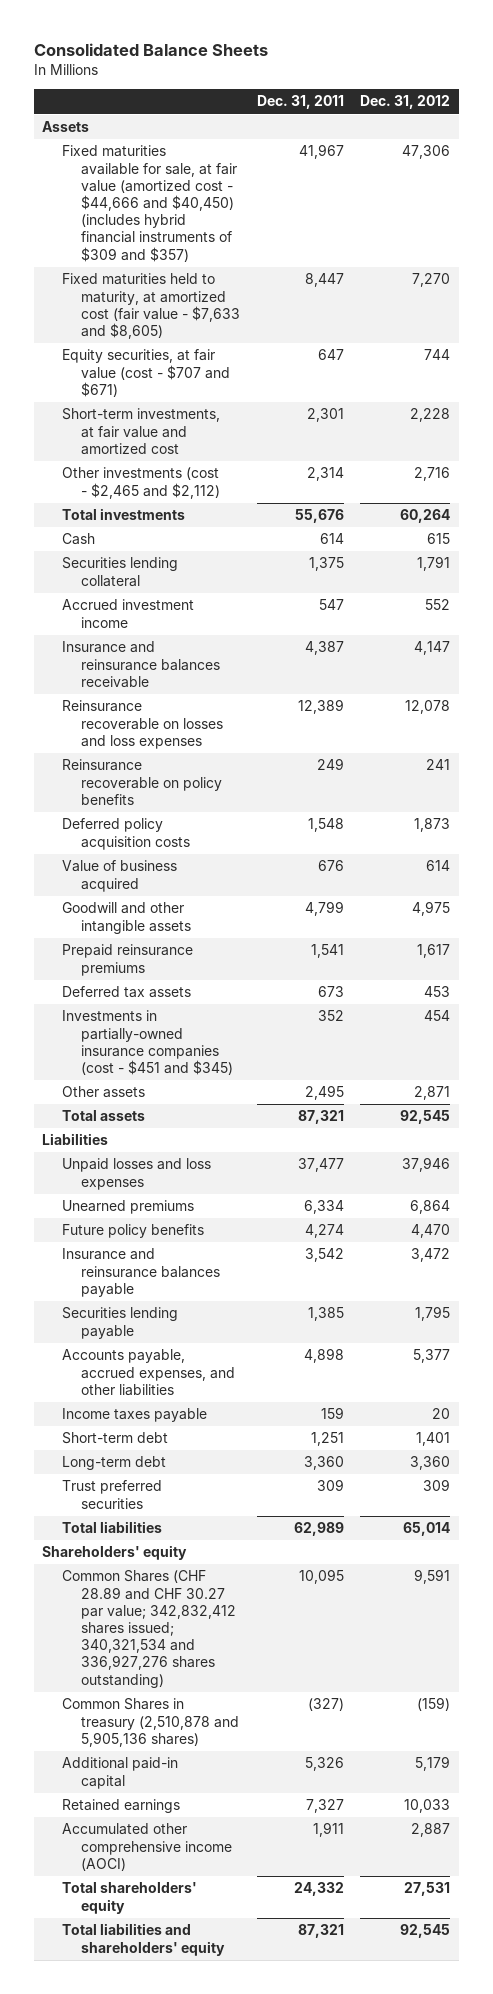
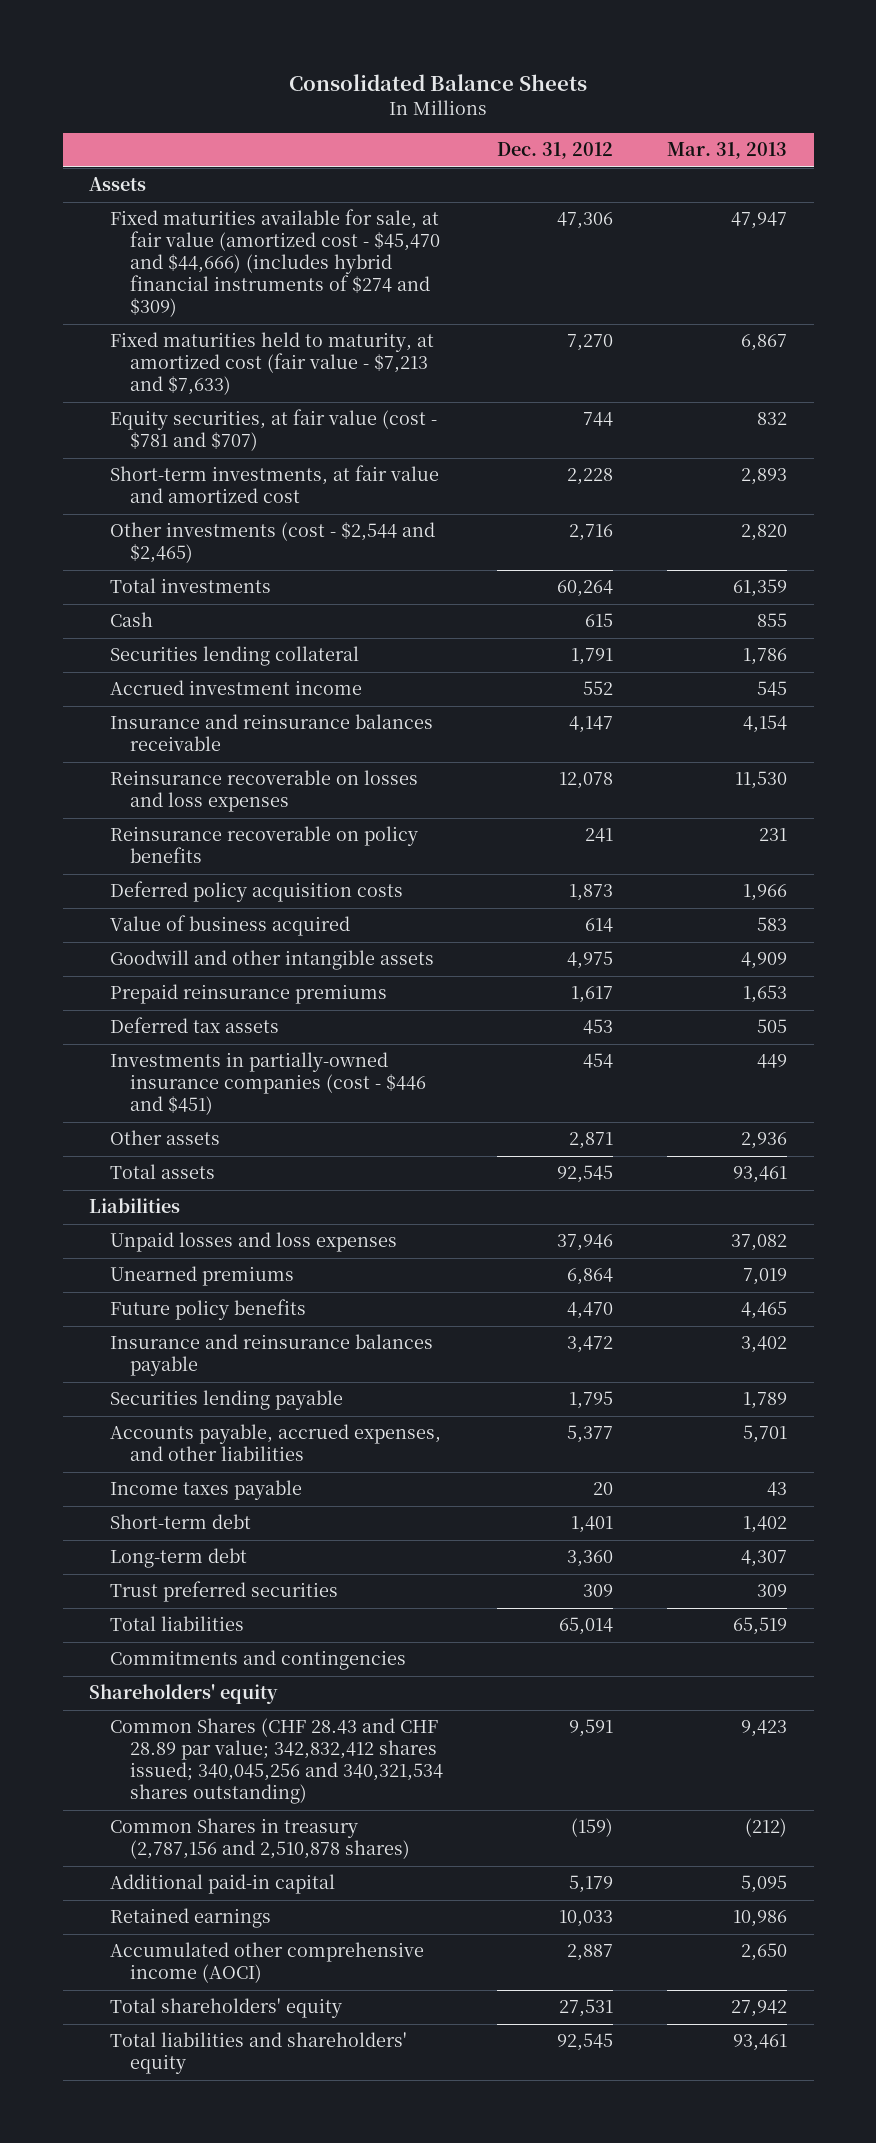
[256,95,344,110] Dec. 31, 2011 -> none
none -> [666,142,787,160] Mar. 31, 2013
[61,145,238,262] Fixed maturities available for sale, at fair value (amortized cost - $44,666 and $40,450) (includes hybrid financial instruments of $309 and $357) -> [109,209,441,318] Fixed maturities available for sale, at fair value (amortized cost - $45,470 and $44,666) (includes hybrid financial instruments of $274 and $309)
[61,273,241,339] Fixed maturities held to maturity, at amortized cost (fair value - $7,633 and $8,605) -> [109,332,434,396] Fixed maturities held to maturity, at amortized cost (fair value - $7,213 and $7,633)
[61,349,231,397] Equity securities, at fair value (cost - $707 and $671) -> [109,409,437,452] Equity securities, at fair value (cost - $781 and $707)
[61,467,221,499] Other investments (cost - $2,465 and $2,112) -> [109,522,435,564] Other investments (cost - $2,544 and $2,465)
[61,1010,234,1075] Investments in partially-owned insurance companies (cost - $451 and $345) -> [109,1052,427,1116] Investments in partially-owned insurance companies (cost - $446 and $451)
none -> [109,1650,406,1671] Commitments and contingencies
[61,1570,237,1688] Common Shares (CHF 28.89 and CHF 30.27 par value; 342,832,412 shares issued; 340,321,534 and 336,927,276 shares outstanding) -> [109,1718,444,1805] Common Shares (CHF 28.43 and CHF 28.89 par value; 342,832,412 shares issued; 340,045,256 and 340,321,534 shares outstanding)
[61,1698,240,1747] Common Shares in treasury (2,510,878 and 5,905,136 shares) -> [109,1818,411,1860] Common Shares in treasury (2,787,156 and 2,510,878 shares)

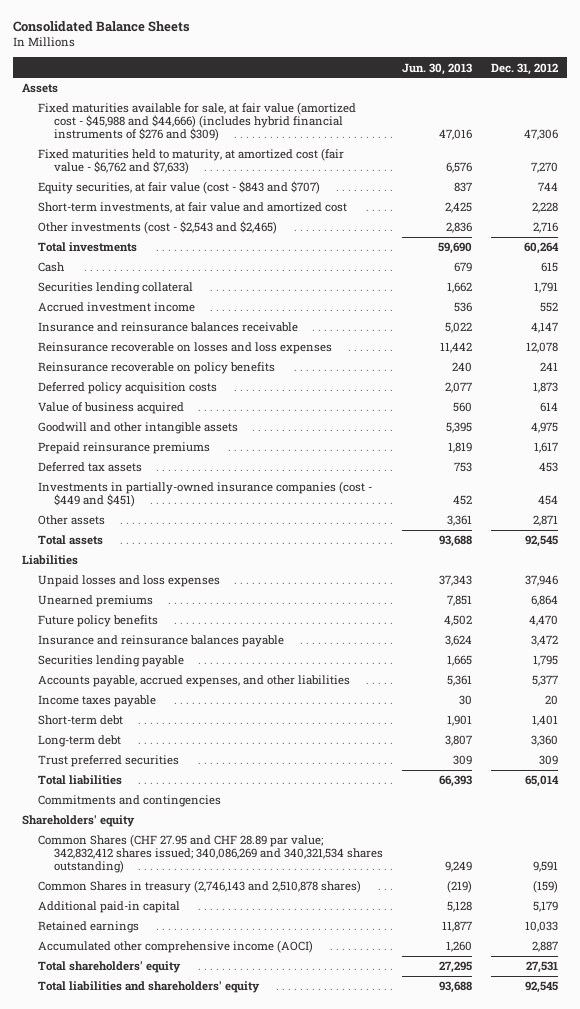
[666,142,787,160] Mar. 31, 2013 -> none
none -> [401,62,472,75] Jun. 30, 2013
[109,209,441,318] Fixed maturities available for sale, at fair value (amortized cost - $45,470 and $44,666) (includes hybrid financial instruments of $274 and $309) -> [38,102,357,142] Fixed maturities available for sale, at fair value (amortized cost - $45,988 and $44,666) (includes hybrid financial instruments of $276 and $309)
[109,332,434,396] Fixed maturities held to maturity, at amortized cost (fair value - $7,213 and $7,633) -> [38,148,345,175] Fixed maturities held to maturity, at amortized cost (fair value - $6,762 and $7,633)
[109,409,437,452] Equity securities, at fair value (cost - $781 and $707) -> [38,181,321,195] Equity securities, at fair value (cost - $843 and $707)
[109,522,435,564] Other investments (cost - $2,544 and $2,465) -> [38,221,278,235] Other investments (cost - $2,543 and $2,465)
[109,1052,427,1116] Investments in partially-owned insurance companies (cost - $446 and $451) -> [38,481,373,508] Investments in partially-owned insurance companies (cost - $449 and $451)
[109,1718,444,1805] Common Shares (CHF 28.43 and CHF 28.89 par value; 342,832,412 shares issued; 340,045,256 and 340,321,534 shares outstanding) -> [38,834,384,874] Common Shares (CHF 27.95 and CHF 28.89 par value; 342,832,412 shares issued; 340,086,269 and 340,321,534 shares outstanding)
[109,1818,411,1860] Common Shares in treasury (2,787,156 and 2,510,878 shares) -> [38,880,362,894] Common Shares in treasury (2,746,143 and 2,510,878 shares)

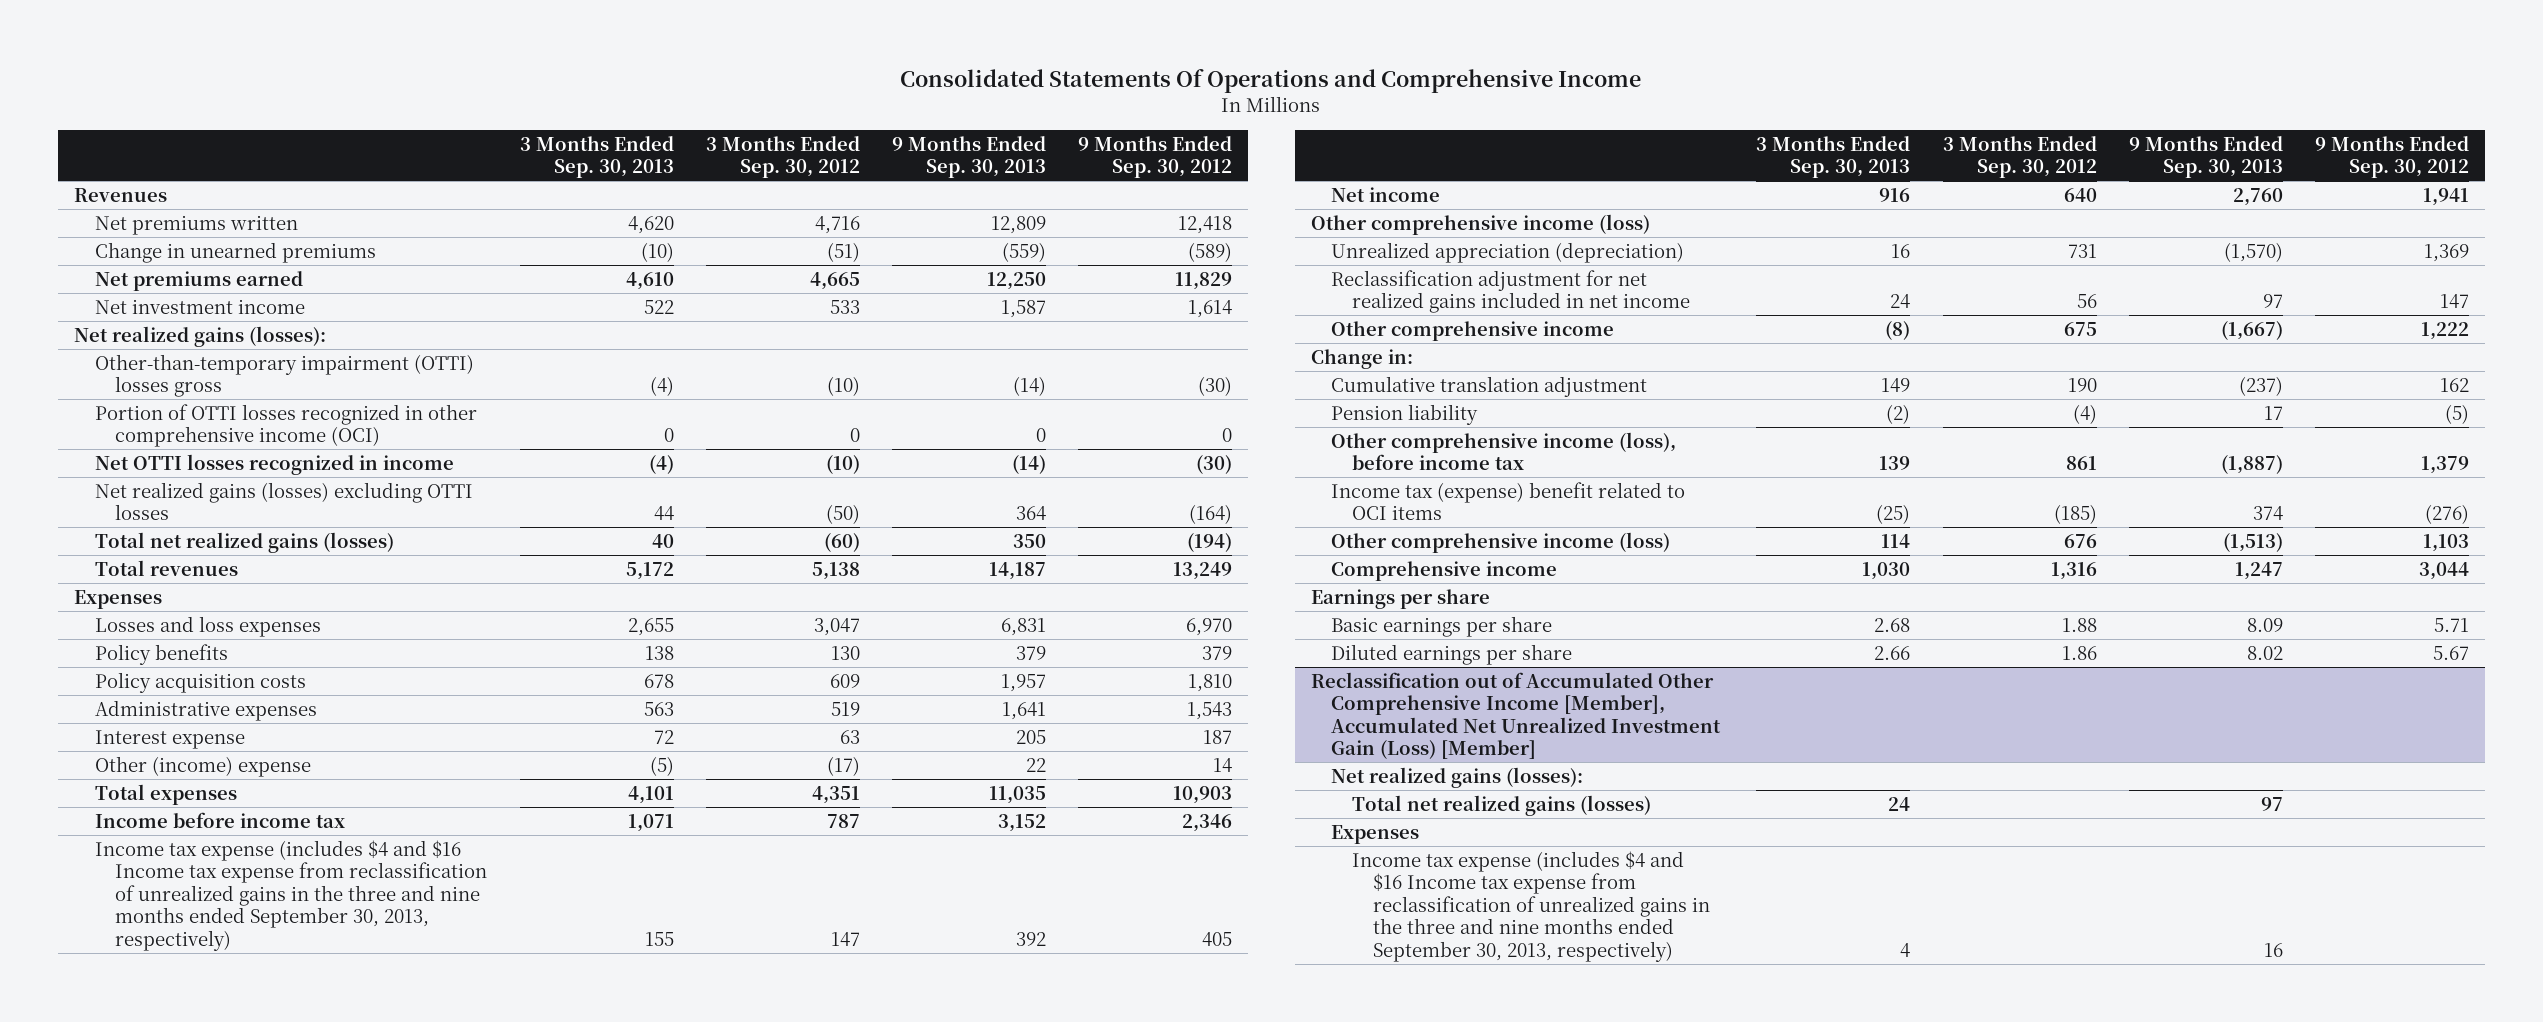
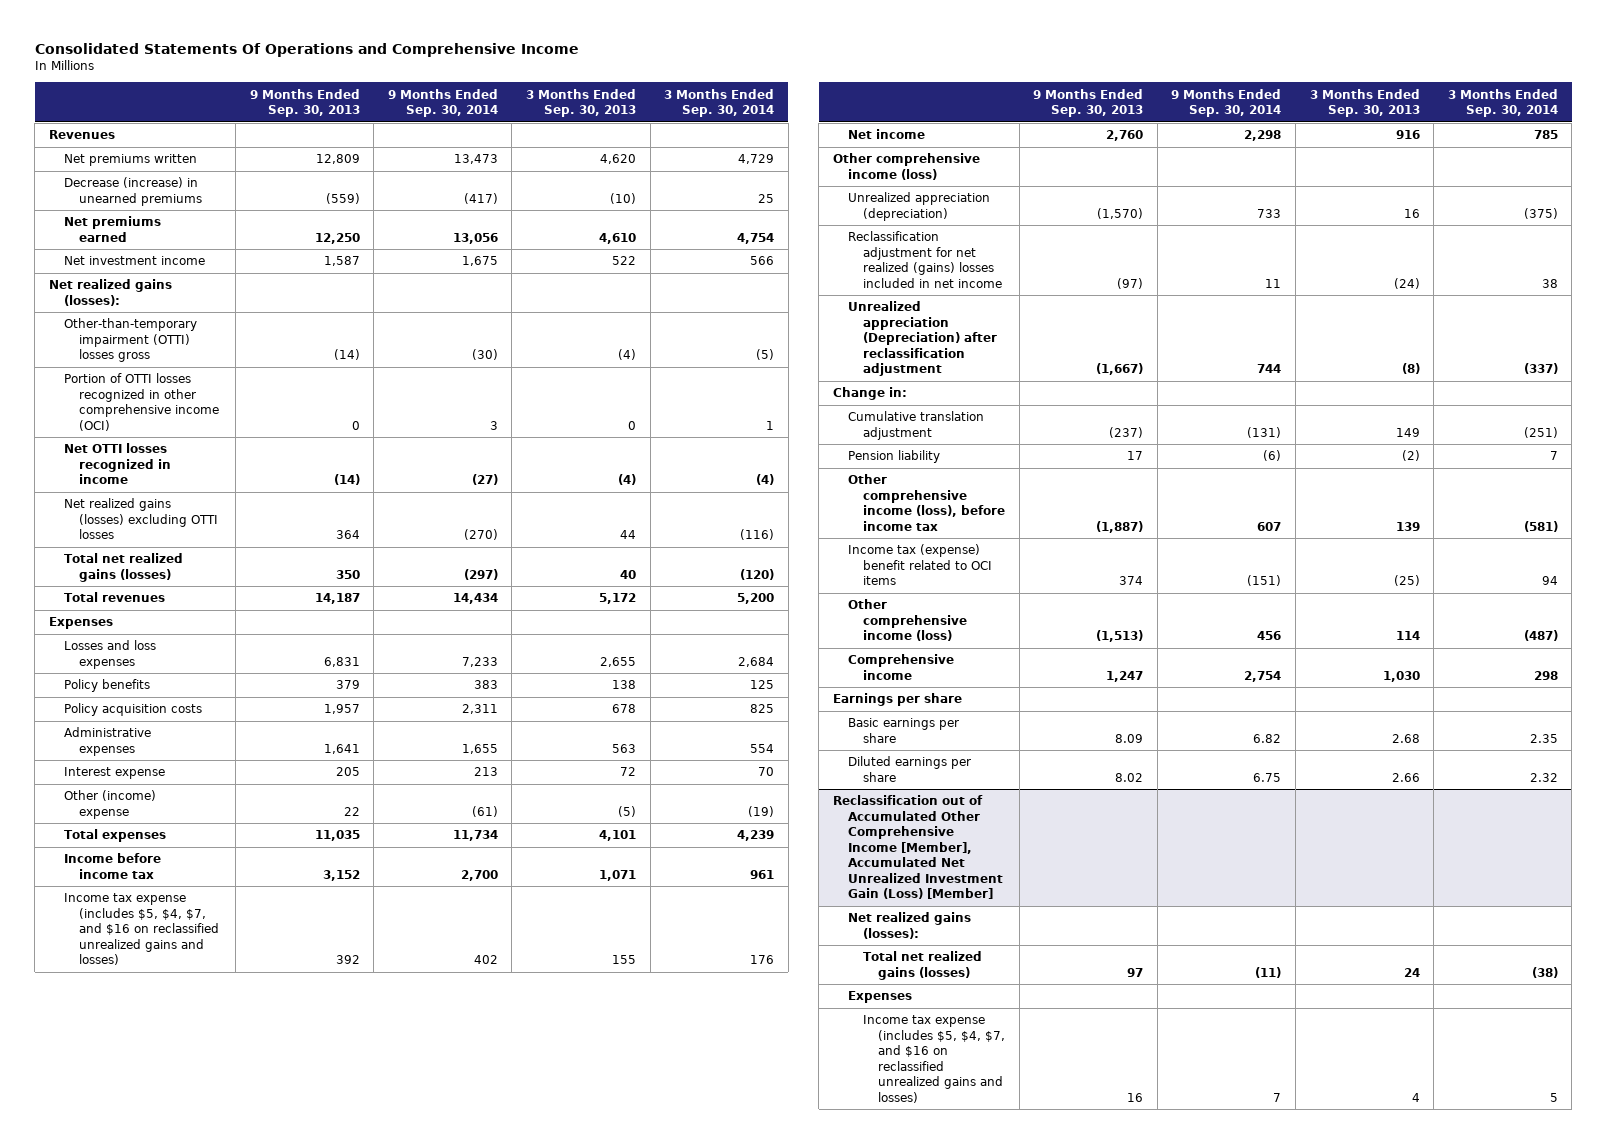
[705,135,860,179] 3 Months Ended Sep. 30, 2012 -> none
[1078,135,1233,179] 9 Months Ended Sep. 30, 2012 -> none
none -> [387,88,498,118] 9 Months Ended Sep. 30, 2014
none -> [664,88,775,118] 3 Months Ended Sep. 30, 2014
[94,241,376,263] Change in unearned premiums -> [64,177,203,206] Decrease (increase) in unearned premiums
[94,839,488,951] Income tax expense (includes $4 and $16 Income tax expense from reclassification of unrealized gains in the three and nine months ended September 30, 2013, respectively) -> [64,893,220,966] Income tax expense (includes $5, $4, $7, and $16 on reclassified unrealized gains and losses)
[1331,269,1691,314] Reclassification adjustment for net realized gains included in net income -> [847,231,1002,288] Reclassification adjustment for net realized (gains) losses included in net income
[1890,294,1911,309] 24 -> [1393,277,1420,289] (24)
[2262,294,2283,309] 97 -> [1117,277,1144,289] (97)
[1331,320,1615,341] Other comprehensive income -> [847,301,997,377] Unrealized appreciation (Depreciation) after reclassification adjustment
[1352,850,1710,962] Income tax expense (includes $4 and $16 Income tax expense from reclassification of unrealized gains in the three and nine months ended September 30, 2013, respectively) -> [862,1015,1006,1103] Income tax expense (includes $5, $4, $7, and $16 on reclassified unrealized gains and losses)

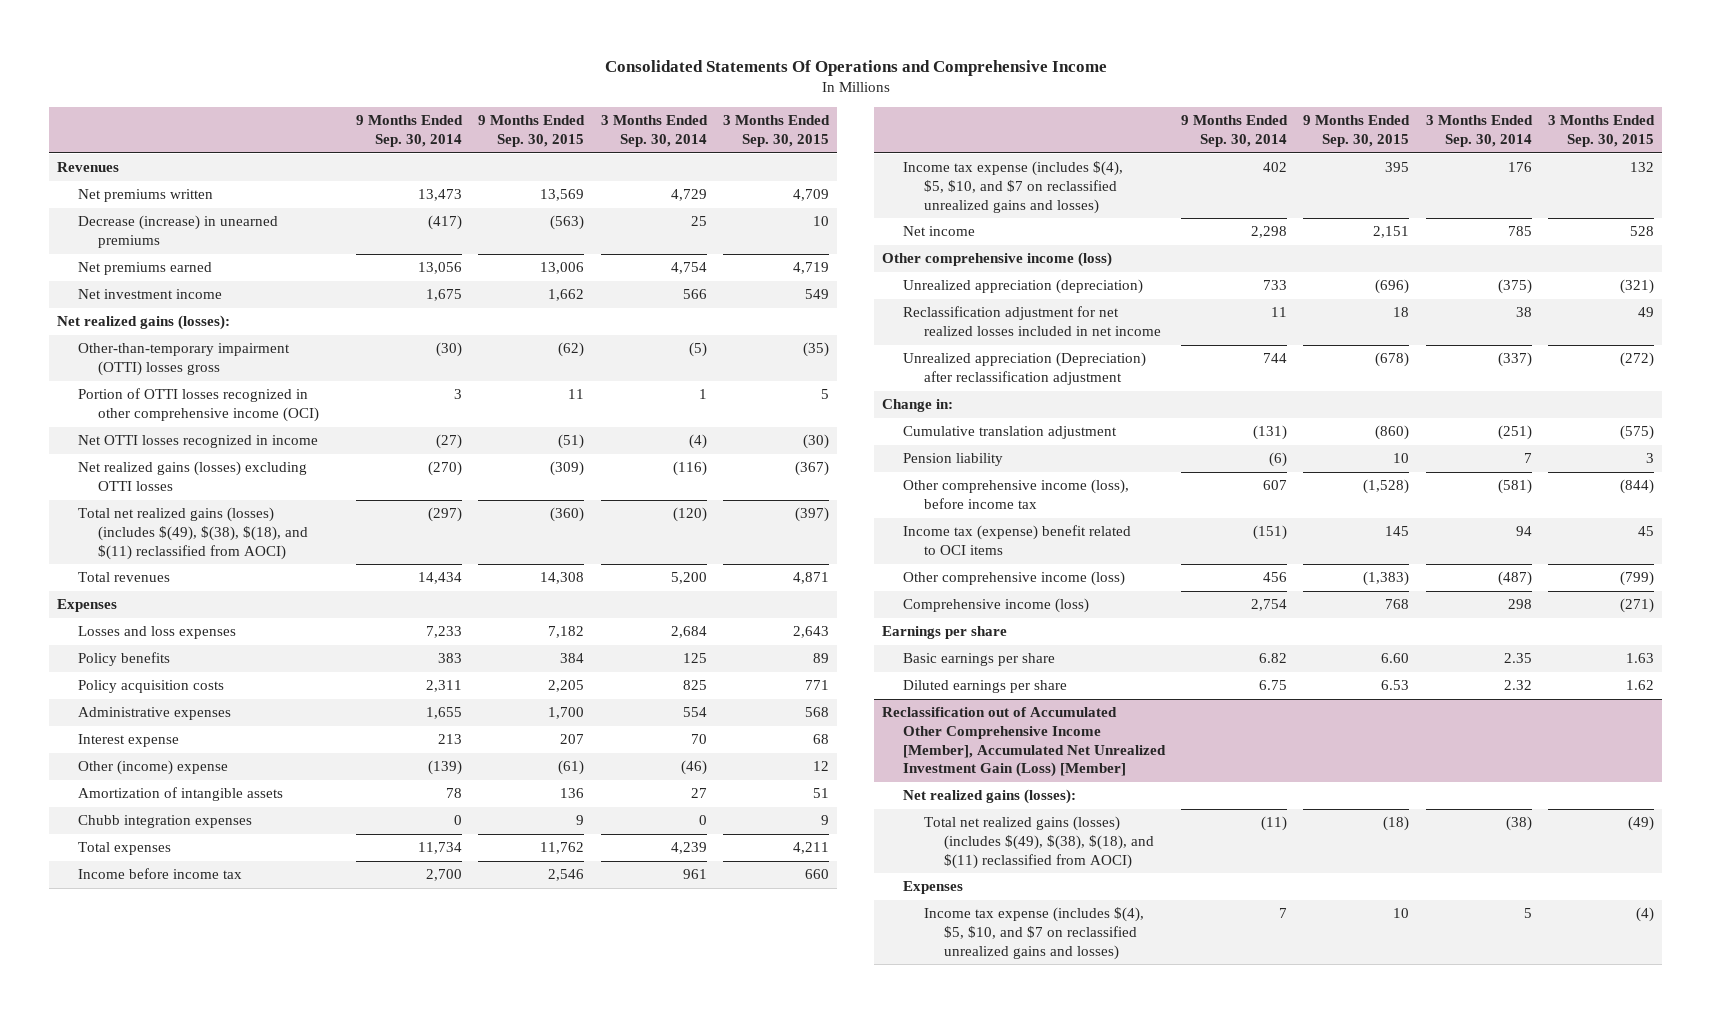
[249,88,360,118] 9 Months Ended Sep. 30, 2013 -> none
[525,88,636,118] 3 Months Ended Sep. 30, 2013 -> none
none -> [478,115,586,148] 9 Months Ended Sep. 30, 2015
none -> [722,115,830,148] 3 Months Ended Sep. 30, 2015
[64,553,184,582] Total net realized gains (losses) -> [77,507,309,560] Total net realized gains (losses) (includes $(49), $(38), $(18), and $(11) reclassified from AOCI)
[471,805,498,817] (61) -> [428,760,463,776] (139)
[748,805,775,817] (19) -> [680,760,707,776] (46)
none -> [77,787,283,802] Amortization of intangible assets
none -> [77,815,252,829] Chubb integration expenses
[64,893,220,966] Income tax expense (includes $5, $4, $7, and $16 on reclassified unrealized gains and losses) -> [902,161,1123,214] Income tax expense (includes $(4), $5, $10, and $7 on reclassified unrealized gains and losses)
[847,231,1002,288] Reclassification adjustment for net realized (gains) losses included in net income -> [902,306,1161,337] Reclassification adjustment for net realized losses included in net income
[847,654,954,680] Comprehensive income -> [902,598,1089,614] Comprehensive income (loss)
[862,951,982,980] Total net realized gains (losses) -> [923,816,1155,869] Total net realized gains (losses) (includes $(49), $(38), $(18), and $(11) reclassified from AOCI)
[862,1015,1006,1103] Income tax expense (includes $5, $4, $7, and $16 on reclassified unrealized gains and losses) -> [923,907,1144,960] Income tax expense (includes $(4), $5, $10, and $7 on reclassified unrealized gains and losses)

